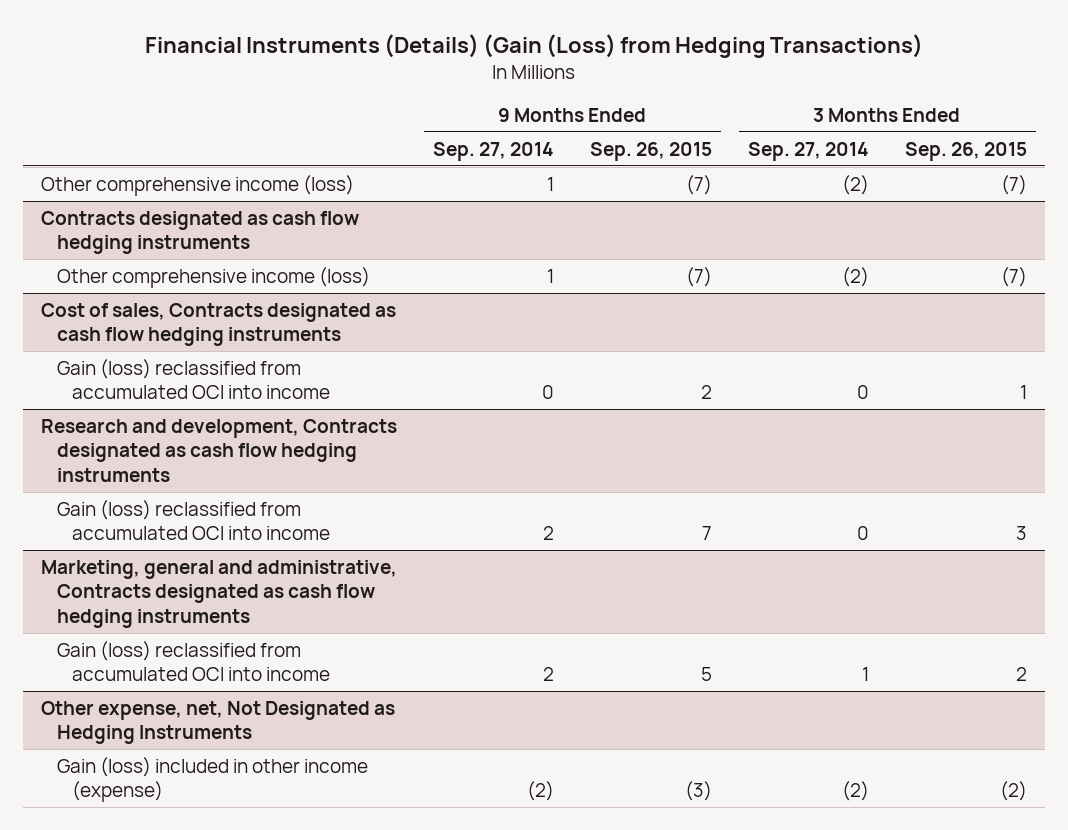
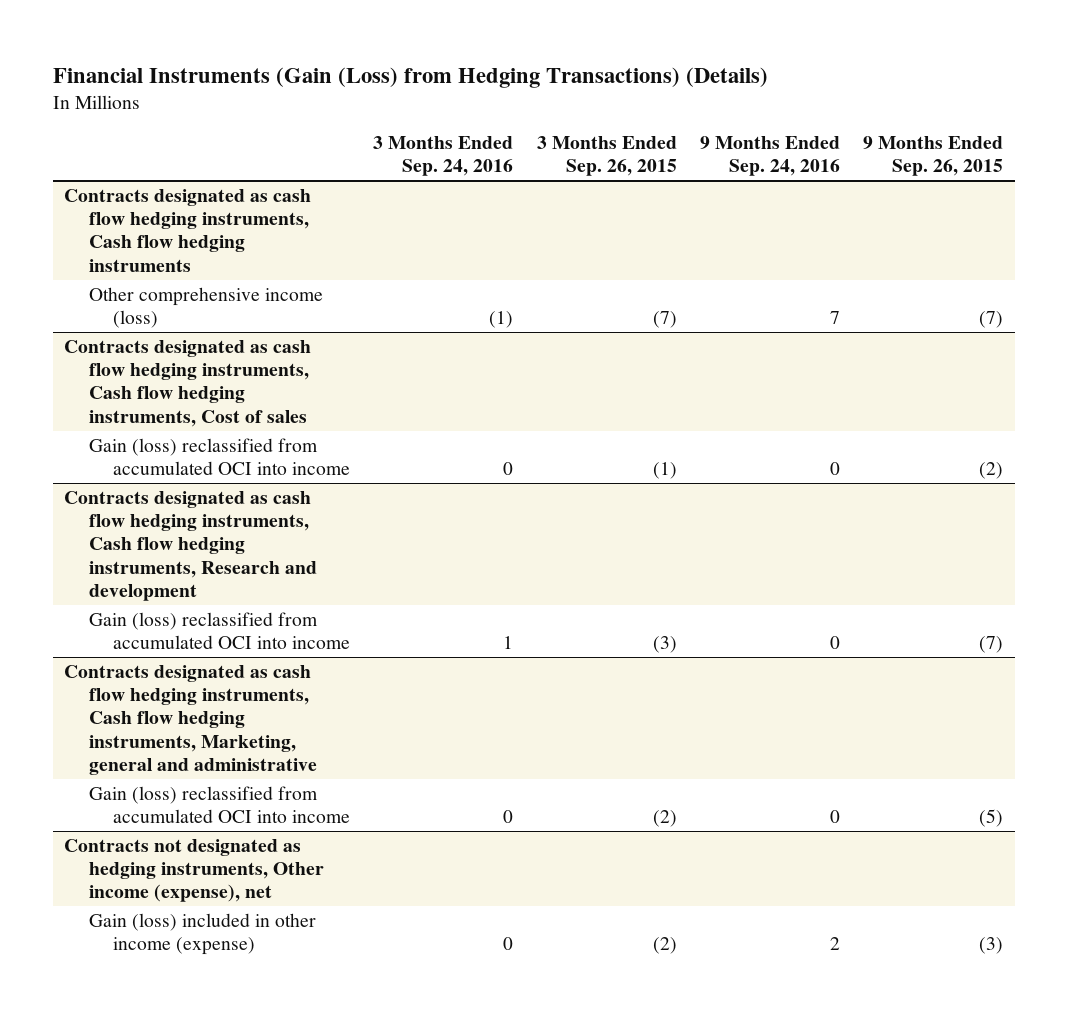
[144,33,923,58] Financial Instruments (Details) (Gain (Loss) from Hedging Transactions) -> [52,66,768,88] Financial Instruments (Gain (Loss) from Hedging Transactions) (Details)
[432,141,554,161] Sep. 27, 2014 -> none
[747,141,869,161] Sep. 27, 2014 -> none
none -> [373,136,514,177] 3 Months Ended Sep. 24, 2016
none -> [700,136,841,177] 9 Months Ended Sep. 24, 2016
[40,174,354,196] Other comprehensive income (loss) -> none
[40,210,359,255] Contracts designated as cash flow hedging instruments -> [64,188,312,272] Contracts designated as cash flow hedging instruments, Cash flow hedging instruments
[40,302,396,347] Cost of sales, Contracts designated as cash flow hedging instruments -> [64,339,312,427] Contracts designated as cash flow hedging instruments, Cash flow hedging instruments, Cost of sales
[700,385,712,400] 2 -> [979,462,1004,480] (2)
[1019,385,1027,400] 1 -> [652,462,677,480] (1)
[40,418,397,482] Research and development, Contracts designated as cash flow hedging instruments -> [64,490,317,602] Contracts designated as cash flow hedging instruments, Cash flow hedging instruments, Research and development
[701,526,712,541] 7 -> [979,636,1004,654] (7)
[1015,526,1027,541] 3 -> [652,636,677,654] (3)
[40,559,397,628] Marketing, general and administrative, Contracts designated as cash flow hedging instruments -> [64,664,317,776] Contracts designated as cash flow hedging instruments, Cash flow hedging instruments, Marketing, general and administrative
[700,667,712,682] 5 -> [979,809,1004,828] (5)
[1015,667,1027,682] 2 -> [652,810,677,828] (2)
[40,700,395,745] Other expense, net, Not Designated as Hedging Instruments -> [64,838,324,903] Contracts not designated as hedging instruments, Other income (expense), net

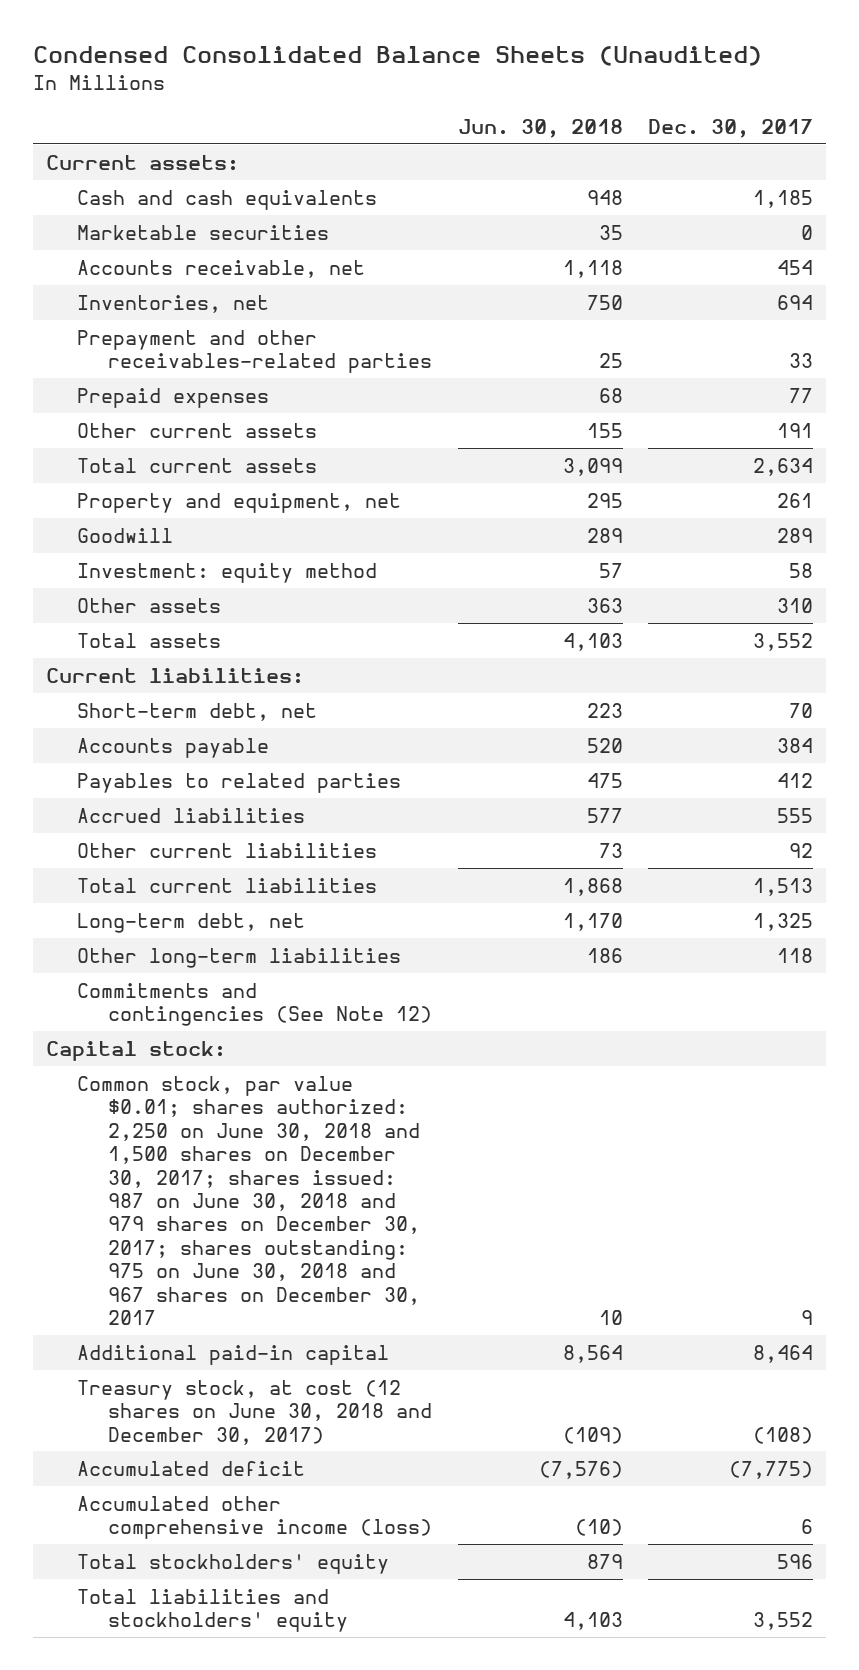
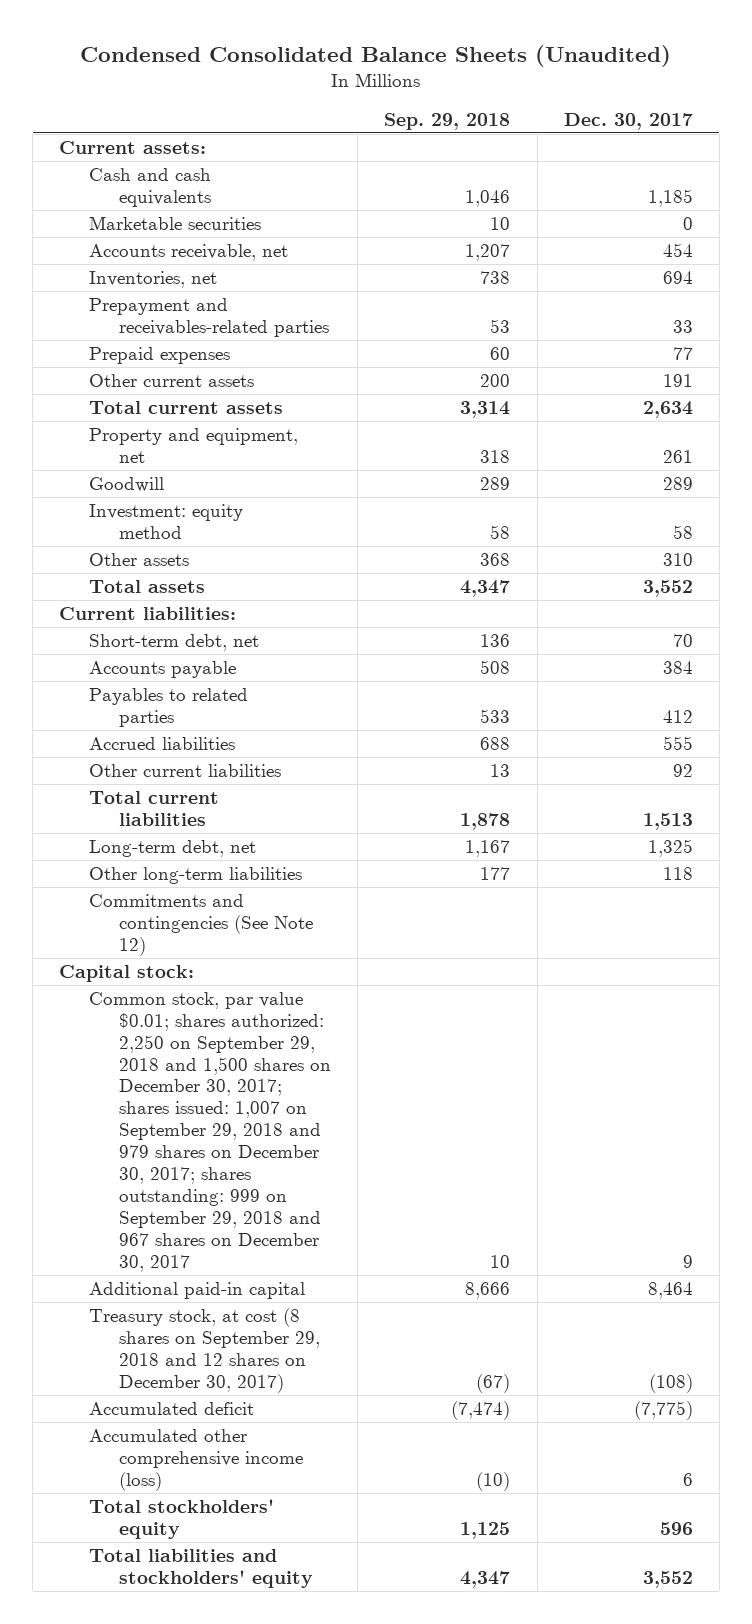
[457,118,623,138] Jun. 30, 2018 -> none
none -> [384,112,511,130] Sep. 29, 2018
[76,329,432,374] Prepayment and other receivables-related parties -> [89,297,329,337] Prepayment and receivables-related parties
[76,1075,420,1326] Common stock, par value $0.01; shares authorized: 2,250 on June 30, 2018 and 1,500 shares on December 30, 2017; shares issued: 987 on June 30, 2018 and 979 shares on December 30, 2017; shares outstanding: 975 on June 30, 2018 and 967 shares on December 30, 2017 -> [89,991,331,1272] Common stock, par value $0.01; shares authorized: 2,250 on September 29, 2018 and 1,500 shares on December 30, 2017; shares issued: 1,007 on September 29, 2018 and 979 shares on December 30, 2017; shares outstanding: 999 on September 29, 2018 and 967 shares on December 30, 2017
[76,1379,432,1445] Treasury stock, at cost (12 shares on June 30, 2018 and December 30, 2017) -> [89,1307,320,1393] Treasury stock, at cost (8 shares on September 29, 2018 and 12 shares on December 30, 2017)

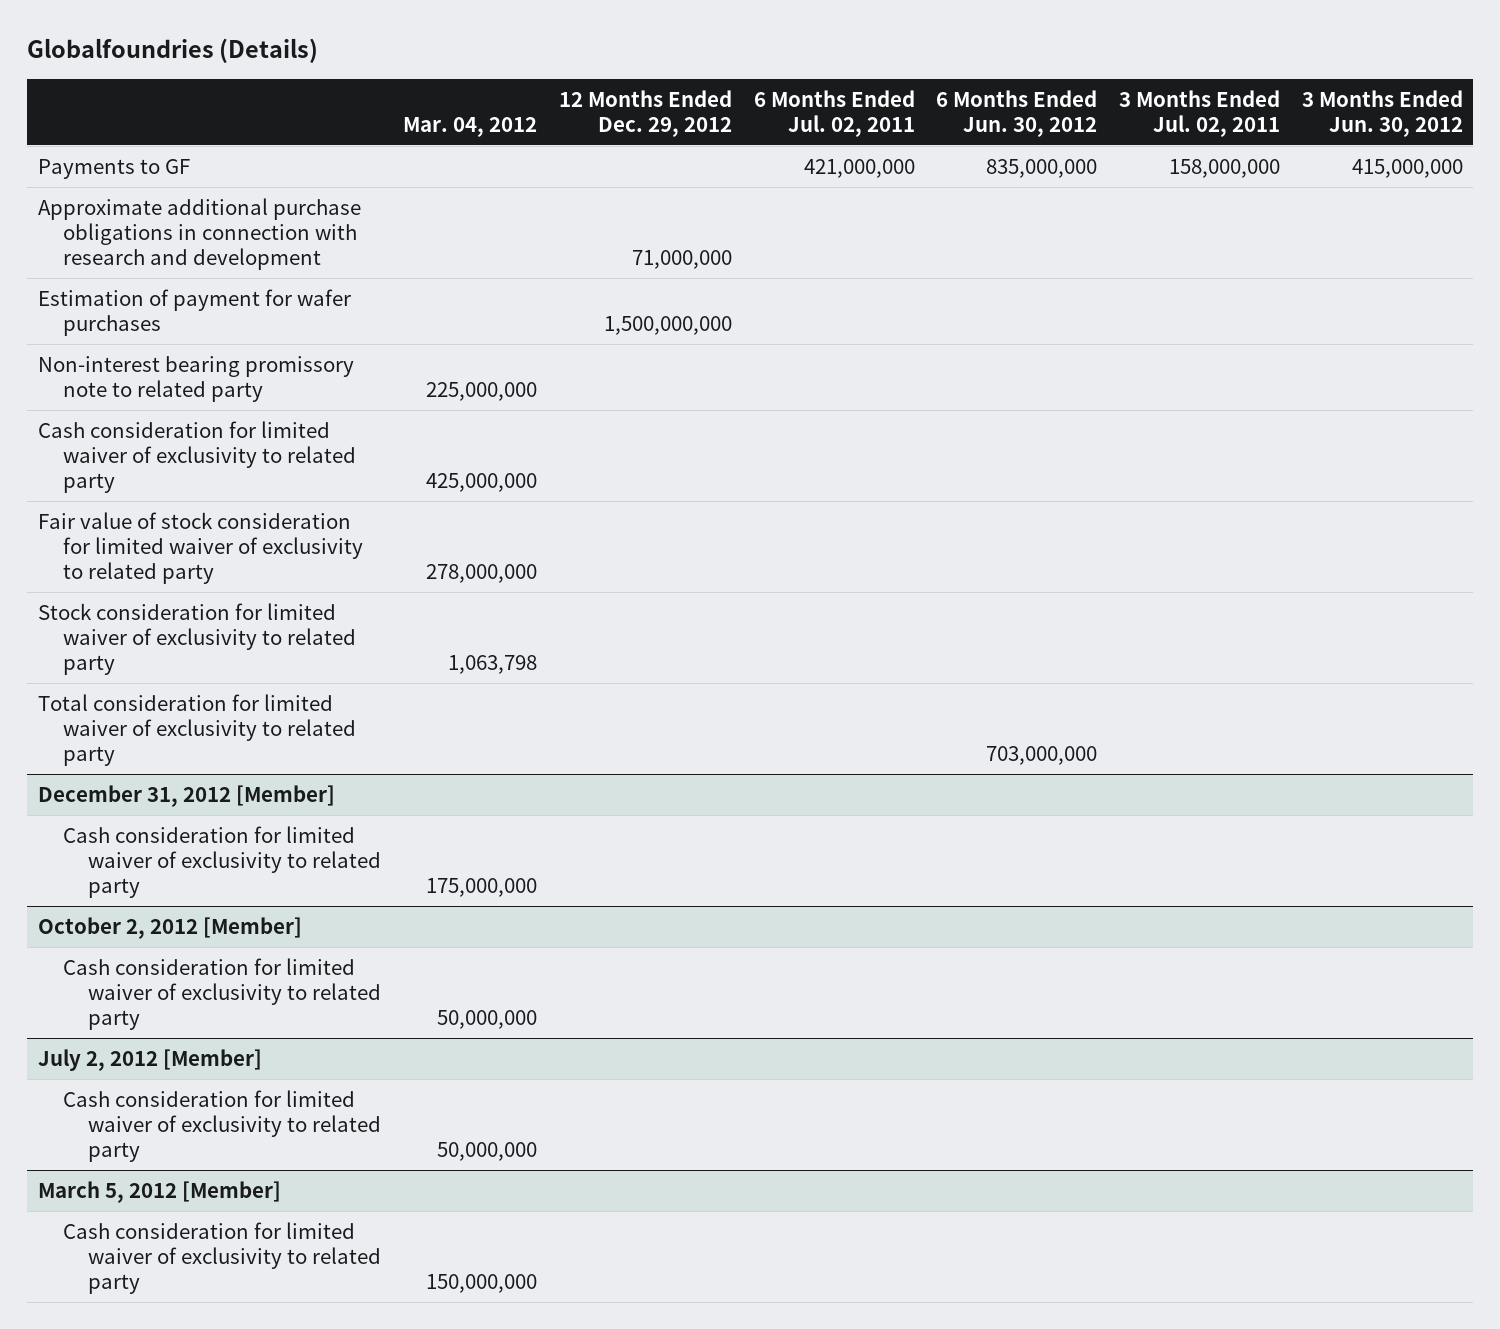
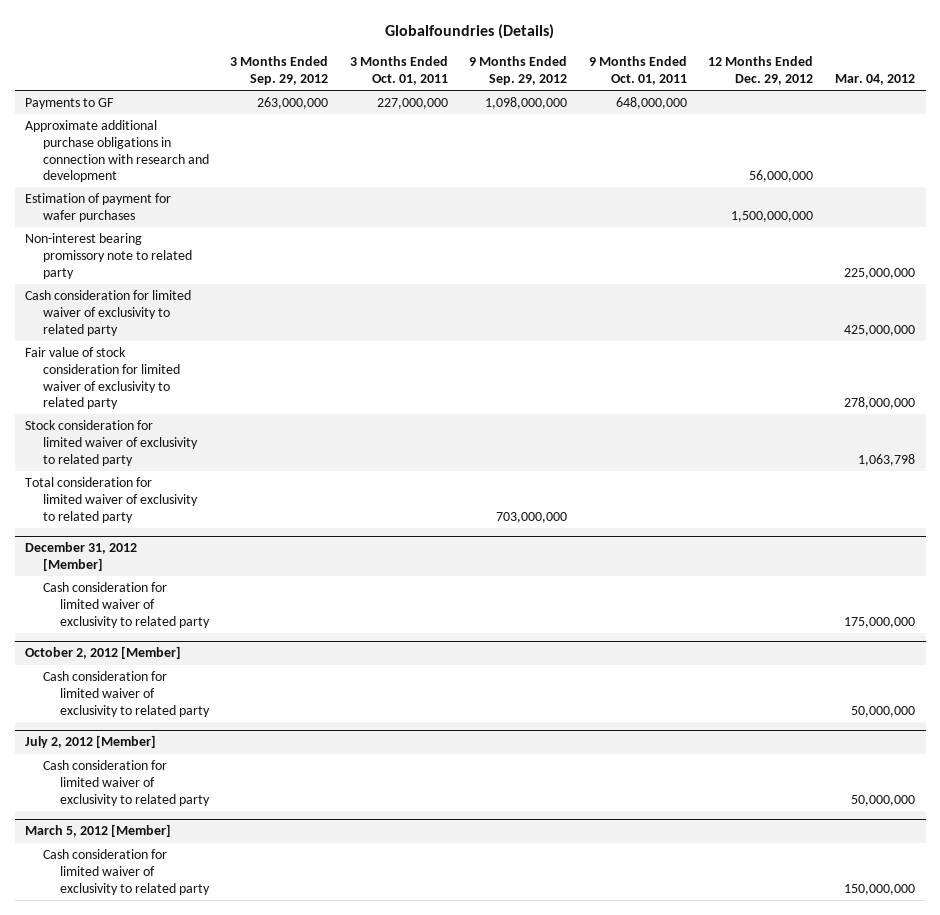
[753,89,915,137] 6 Months Ended Jul. 02, 2011 -> none
[936,89,1098,137] 6 Months Ended Jun. 30, 2012 -> none
[1118,89,1280,137] 3 Months Ended Jul. 02, 2011 -> none
[1301,89,1463,137] 3 Months Ended Jun. 30, 2012 -> none
none -> [230,56,329,85] 3 Months Ended Sep. 29, 2012
none -> [349,56,448,85] 3 Months Ended Oct. 01, 2011
none -> [469,56,568,85] 9 Months Ended Sep. 29, 2012
none -> [588,56,687,85] 9 Months Ended Oct. 01, 2011
[631,250,732,270] 71,000,000 -> [749,170,814,183] 56,000,000

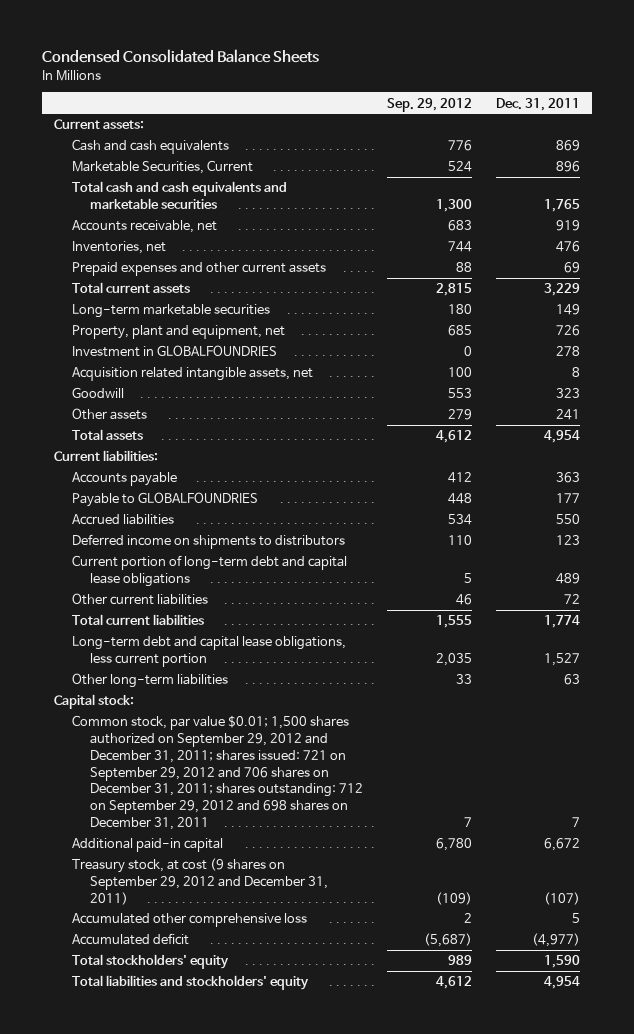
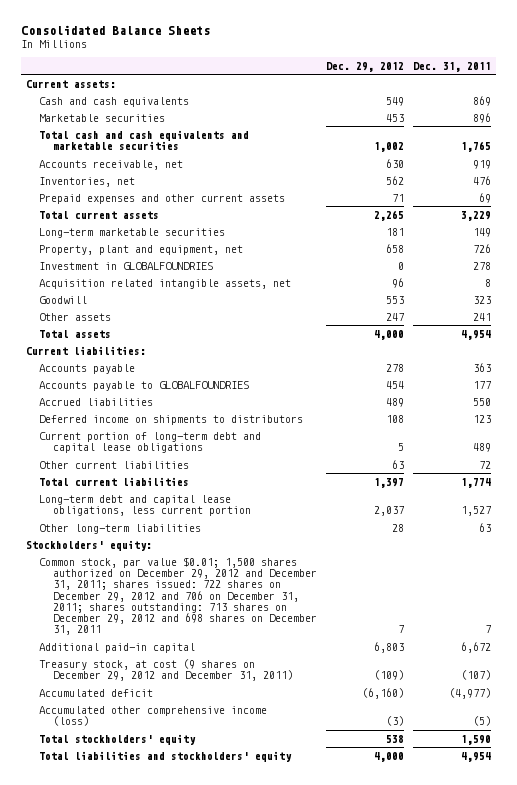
[41,48,319,63] Condensed Consolidated Balance Sheets -> [21,25,211,36] Consolidated Balance Sheets
[386,97,472,112] Sep. 29, 2012 -> none
none -> [326,61,405,72] Dec. 29, 2012
[71,160,253,175] Marketable Securities, Current -> [39,113,166,122] Marketable securities
[71,492,258,508] Payable to GLOBALFOUNDRIES -> [39,380,250,391] Accounts payable to GLOBALFOUNDRIES
[53,694,134,710] Capital stock: -> none
none -> [25,539,152,551] Stockholders' equity:
[71,715,363,830] Common stock, par value $0.01; 1,500 shares authorized on September 29, 2012 and December 31, 2011; shares issued: 721 on September 29, 2012 and 706 shares on December 31, 2011; shares outstanding: 712 on September 29, 2012 and 698 shares on December 31, 2011 -> [39,556,317,636] Common stock, par value $0.01; 1,500 shares authorized on December 29, 2012 and December 31, 2011; shares issued: 722 shares on December 29, 2012 and 706 on December 31, 2011; shares outstanding: 713 shares on December 29, 2012 and 698 shares on December 31, 2011
[71,913,307,928] Accumulated other comprehensive loss -> none
[71,858,328,905] Treasury stock, at cost (9 shares on September 29, 2012 and December 31, 2011) -> [39,658,293,682] Treasury stock, at cost (9 shares on December 29, 2012 and December 31, 2011)
none -> [39,705,268,727] Accumulated other comprehensive income (loss)

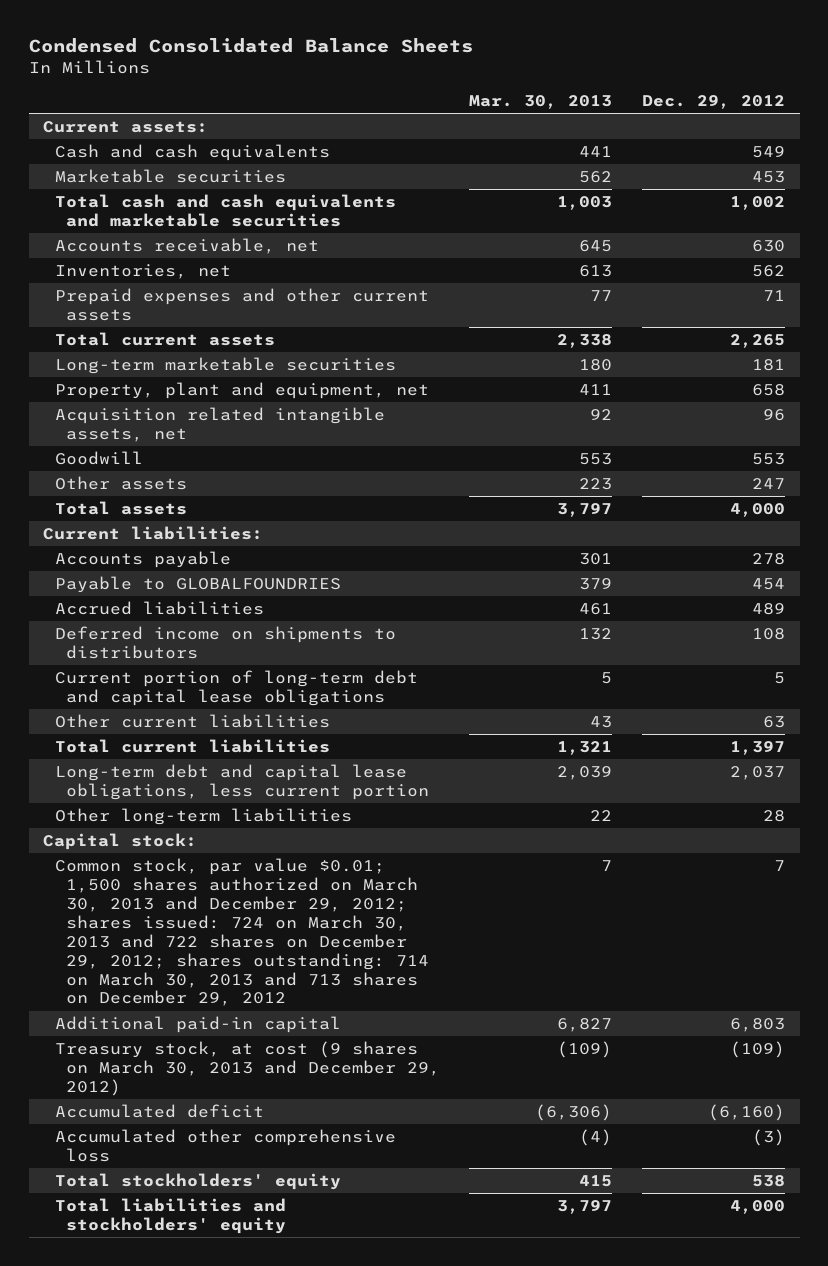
[21,25,211,36] Consolidated Balance Sheets -> [28,38,473,54] Condensed Consolidated Balance Sheets
[413,61,492,72] Dec. 31, 2011 -> none
none -> [469,95,613,110] Mar. 30, 2013
[39,261,214,270] Investment in GLOBALFOUNDRIES -> none
[39,380,250,391] Accounts payable to GLOBALFOUNDRIES -> [54,575,341,593] Payable to GLOBALFOUNDRIES
[25,539,152,551] Stockholders' equity: -> none
none -> [43,832,198,850] Capital stock:
[39,556,317,636] Common stock, par value $0.01; 1,500 shares authorized on December 29, 2012 and December 31, 2011; shares issued: 722 shares on December 29, 2012 and 706 on December 31, 2011; shares outstanding: 713 shares on December 29, 2012 and 698 shares on December 31, 2011 -> [54,857,430,1007] Common stock, par value $0.01; 1,500 shares authorized on March 30, 2013 and December 29, 2012; shares issued: 724 on March 30, 2013 and 722 shares on December 29, 2012; shares outstanding: 714 on March 30, 2013 and 713 shares on December 29, 2012
[39,658,293,682] Treasury stock, at cost (9 shares on December 29, 2012 and December 31, 2011) -> [54,1040,441,1096] Treasury stock, at cost (9 shares on March 30, 2013 and December 29, 2012)
[39,705,268,727] Accumulated other comprehensive income (loss) -> [54,1128,396,1162] Accumulated other comprehensive loss

